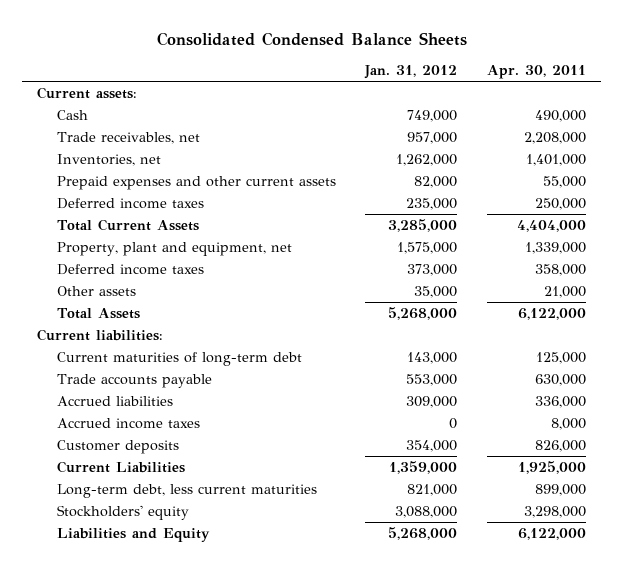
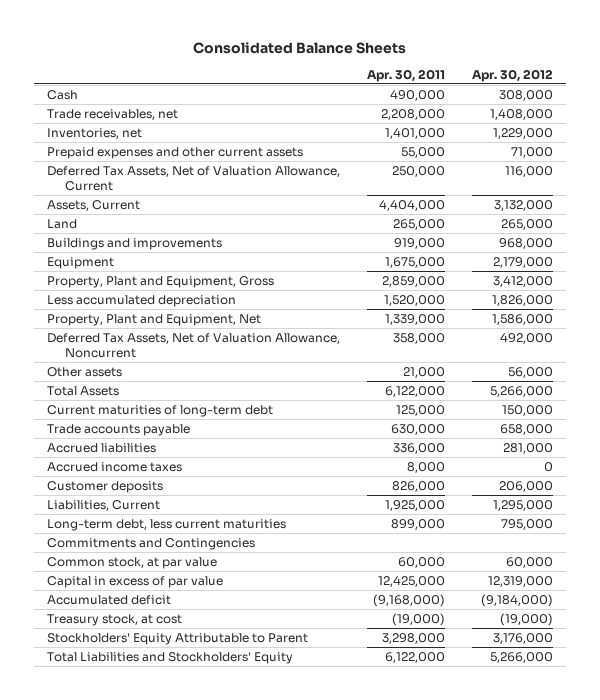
[156,31,467,46] Consolidated Condensed Balance Sheets -> [193,41,407,54] Consolidated Balance Sheets
[364,65,458,80] Jan. 31, 2012 -> none
none -> [471,68,553,82] Apr. 30, 2012
[37,87,138,100] Current assets: -> none
[56,198,204,210] Deferred income taxes -> [47,165,341,191] Deferred Tax Assets, Net of Valuation Allowance, Current
[56,219,199,232] Total Current Assets -> [47,199,141,211] Assets, Current
none -> [47,218,78,229] Land
none -> [47,237,223,250] Buildings and improvements
none -> [47,256,115,269] Equipment
none -> [47,275,275,288] Property, Plant and Equipment, Gross
none -> [47,294,237,307] Less accumulated depreciation
[56,242,292,257] Property, plant and equipment, net -> [47,313,262,326] Property, Plant and Equipment, Net
[56,264,204,276] Deferred income taxes -> [47,332,341,358] Deferred Tax Assets, Net of Valuation Allowance, Noncurrent
[37,329,164,342] Current liabilities: -> none
[56,461,185,474] Current Liabilities -> [47,499,161,511] Liabilities, Current
none -> [47,537,256,550] Commitments and Contingencies
none -> [47,556,218,569] Common stock, at par value
none -> [47,575,224,588] Capital in excess of par value
none -> [47,594,172,605] Accumulated deficit
none -> [47,613,183,626] Treasury stock, at cost
[56,505,189,521] Stockholders' equity -> [47,632,309,645] Stockholders' Equity Attributable to Parent
[56,528,210,543] Liabilities and Equity -> [47,651,294,664] Total Liabilities and Stockholders' Equity

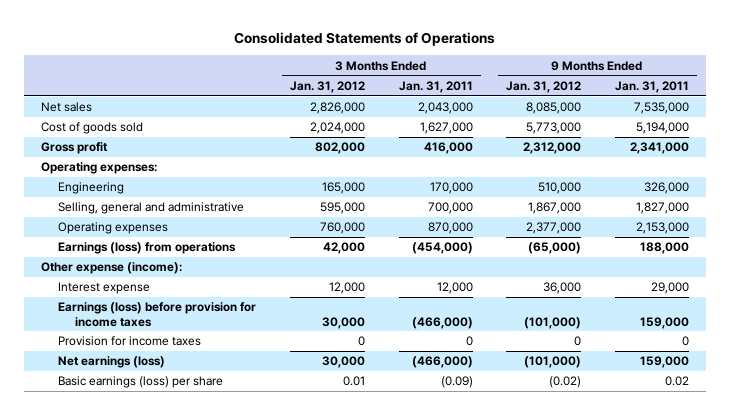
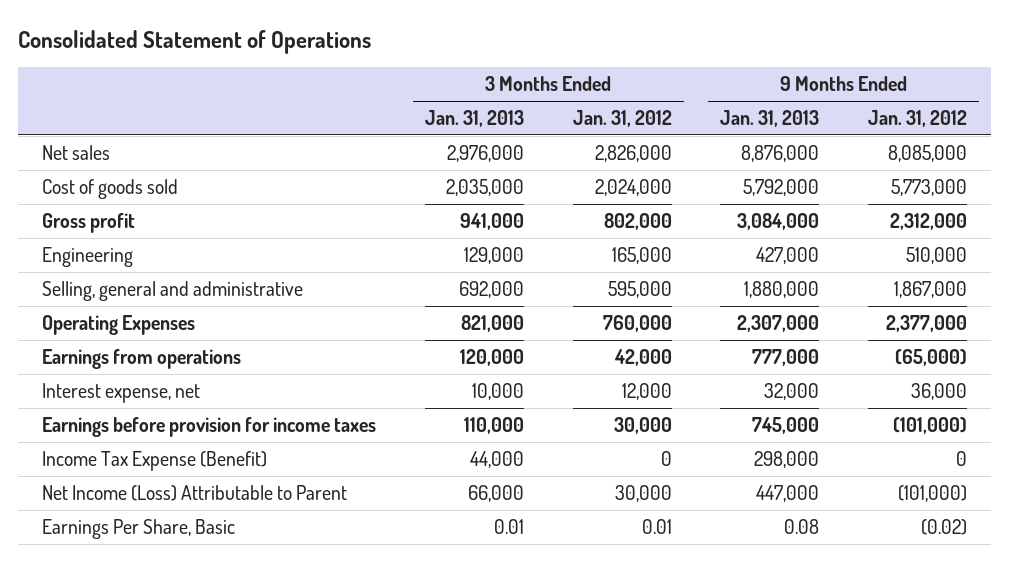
[234,32,496,47] Consolidated Statements of Operations -> [17,30,371,55] Consolidated Statement of Operations
[398,81,473,94] Jan. 31, 2011 -> none
[614,81,689,94] Jan. 31, 2011 -> none
none -> [424,110,524,128] Jan. 31, 2013
none -> [720,110,820,128] Jan. 31, 2013
[41,162,158,175] Operating expenses: -> none
[41,262,183,275] Other expense (income): -> none
[58,222,169,235] Operating expenses -> [42,314,196,335] Operating Expenses
[58,242,237,255] Earnings (loss) from operations -> [42,348,242,369] Earnings from operations
[58,282,151,295] Interest expense -> [42,382,201,403] Interest expense, net
[58,302,257,327] Earnings (loss) before provision for income taxes -> [42,416,377,437] Earnings before provision for income taxes
[58,336,202,347] Provision for income taxes -> [42,450,268,471] Income Tax Expense (Benefit)
[58,356,166,369] Net earnings (loss) -> [42,484,348,501] Net Income (Loss) Attributable to Parent
[58,376,224,389] Basic earnings (loss) per share -> [42,518,236,539] Earnings Per Share, Basic

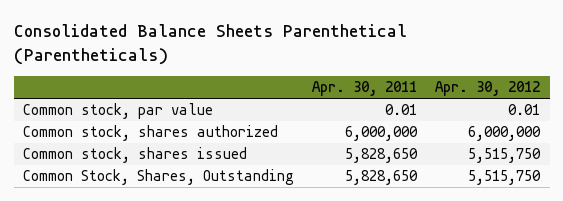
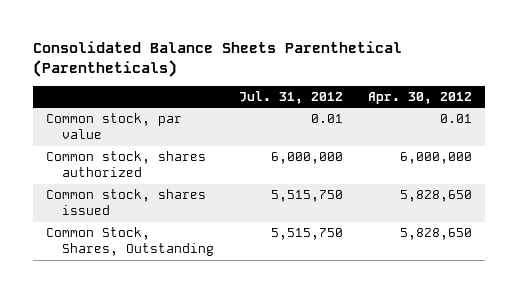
[312,81,418,97] Apr. 30, 2011 -> none
none -> [239,90,344,104] Jul. 31, 2012
[468,148,542,164] 5,515,750 -> [400,190,473,203] 5,828,650
[468,170,542,186] 5,515,750 -> [400,228,473,241] 5,828,650

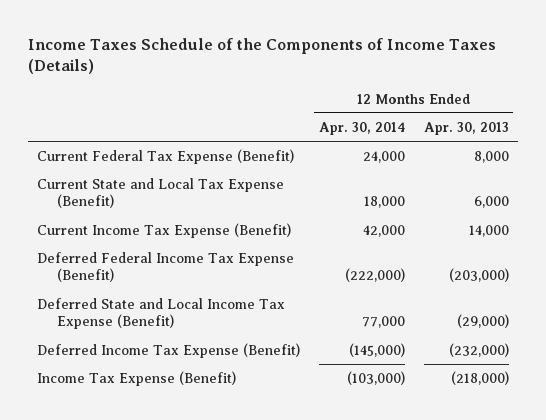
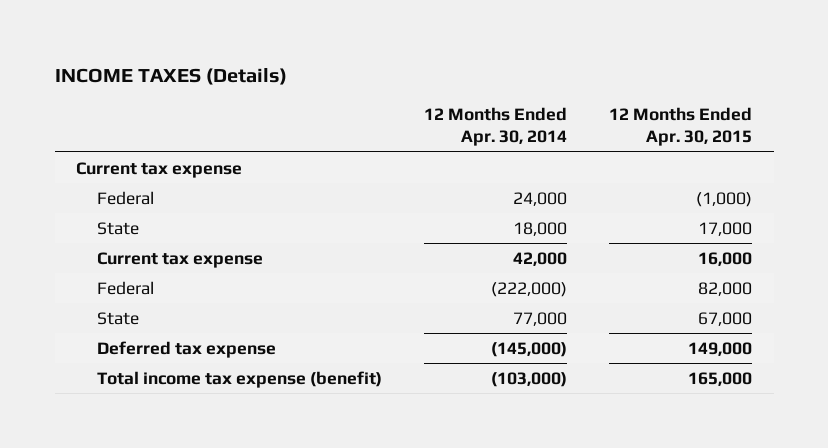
[28,37,497,75] Income Taxes Schedule of the Components of Income Taxes (Details) -> [54,67,287,85] INCOME TAXES (Details)
[423,121,509,135] Apr. 30, 2013 -> none
none -> [609,106,753,147] 12 Months Ended Apr. 30, 2015
none -> [75,161,242,178] Current tax expense
[37,148,295,164] Current Federal Tax Expense (Benefit) -> [96,190,154,205] Federal
[37,177,285,209] Current State and Local Tax Expense (Benefit) -> [96,221,139,235] State
[37,222,292,238] Current Income Tax Expense (Benefit) -> [96,251,263,268] Current tax expense
[37,251,295,283] Deferred Federal Income Tax Expense (Benefit) -> [96,280,154,295] Federal
[37,297,286,330] Deferred State and Local Income Tax Expense (Benefit) -> [96,311,139,325] State
[37,342,301,358] Deferred Income Tax Expense (Benefit) -> [96,340,276,358] Deferred tax expense
[37,370,237,386] Income Tax Expense (Benefit) -> [96,370,382,388] Total income tax expense (benefit)

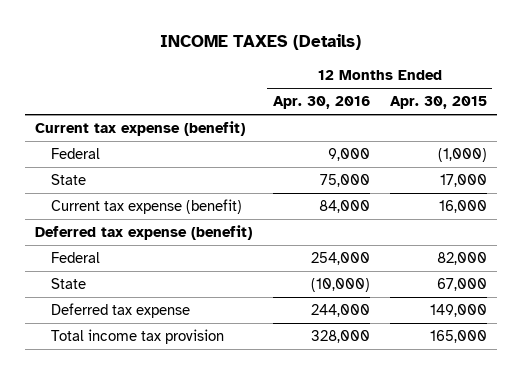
[424,106,568,147] 12 Months Ended Apr. 30, 2014 -> none
none -> [272,96,370,110] Apr. 30, 2016
[75,161,242,178] Current tax expense -> [35,121,246,137] Current tax expense (benefit)
[96,251,263,268] Current tax expense -> [51,199,243,215] Current tax expense (benefit)
none -> [35,225,253,241] Deferred tax expense (benefit)
[96,370,382,388] Total income tax expense (benefit) -> [51,329,225,345] Total income tax provision

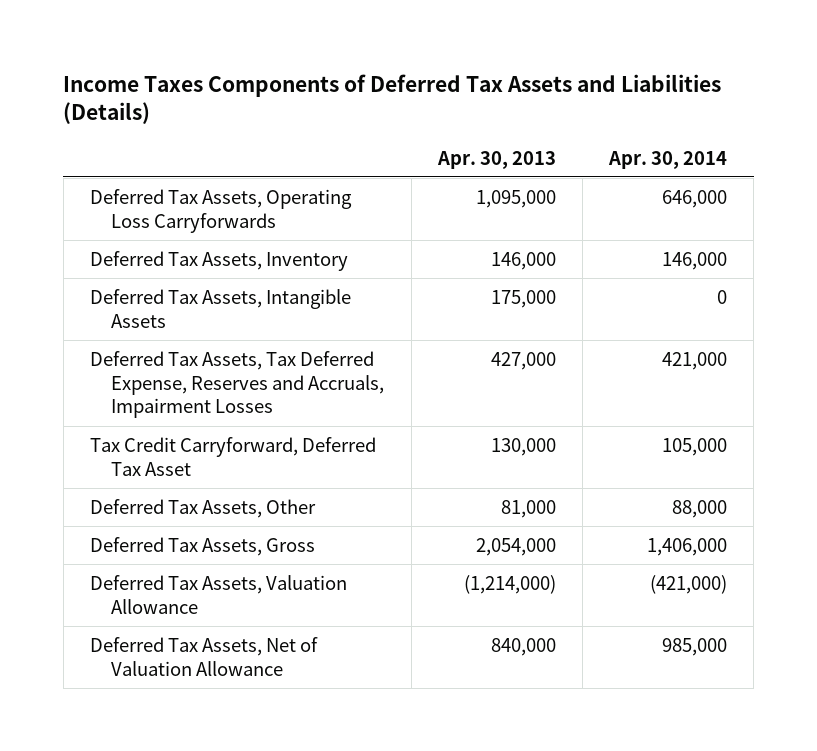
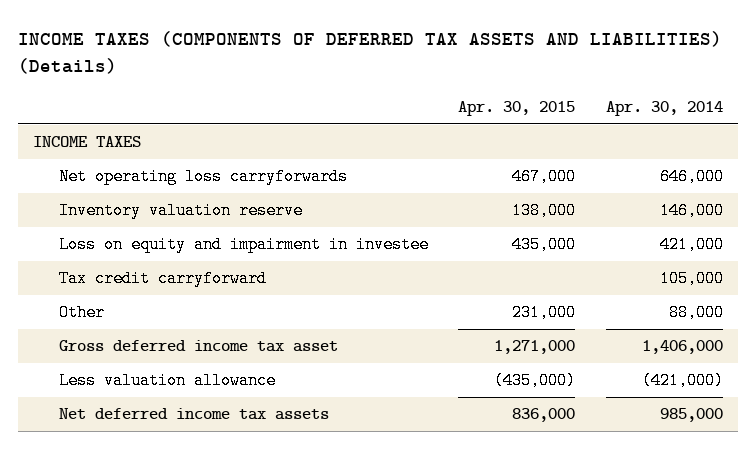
[63,73,722,125] Income Taxes Components of Deferred Tax Assets and Liabilities (Details) -> [17,31,722,75] INCOME TAXES (COMPONENTS OF DEFERRED TAX ASSETS AND LIABILITIES) (Details)
[436,150,556,169] Apr. 30, 2013 -> none
none -> [458,101,576,117] Apr. 30, 2015
[90,288,352,328] Deferred Tax Assets, Intangible Assets -> none
none -> [33,136,142,148] INCOME TAXES
[90,188,353,233] Deferred Tax Assets, Operating Loss Carryforwards -> [58,168,348,186] Net operating loss carryforwards
[90,250,349,271] Deferred Tax Assets, Inventory -> [58,202,303,220] Inventory valuation reserve
[90,350,385,419] Deferred Tax Assets, Tax Deferred Expense, Reserves and Accruals, Impairment Losses -> [58,236,429,254] Loss on equity and impairment in investee
[90,436,377,476] Tax Credit Carryforward, Deferred Tax Asset -> [58,270,267,288] Tax credit carryforward
[90,498,317,518] Deferred Tax Assets, Other -> [58,304,105,322] Other
[90,536,316,556] Deferred Tax Assets, Gross -> [58,340,338,353] Gross deferred income tax asset
[90,574,348,614] Deferred Tax Assets, Valuation Allowance -> [58,372,276,390] Less valuation allowance
[90,636,319,676] Deferred Tax Assets, Net of Valuation Allowance -> [58,408,329,421] Net deferred income tax assets

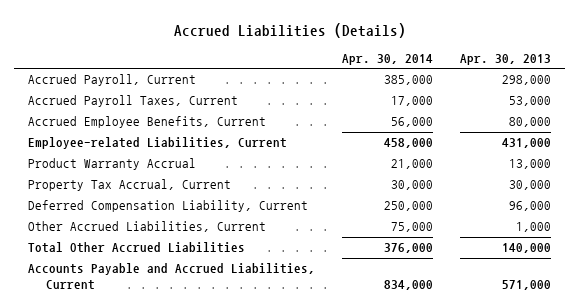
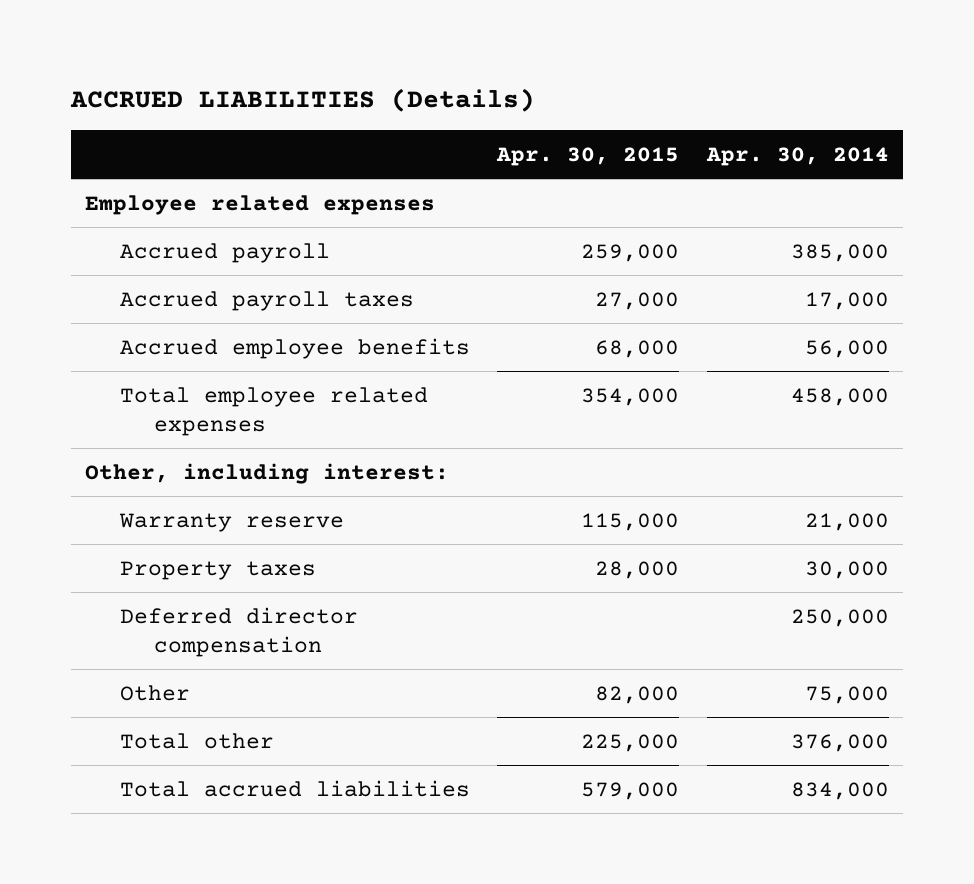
[173,22,406,38] Accrued Liabilities (Details) -> [70,88,536,113] ACCRUED LIABILITIES (Details)
[460,54,552,66] Apr. 30, 2013 -> none
none -> [496,147,680,167] Apr. 30, 2015
[27,158,196,171] Product Warranty Accrual -> none
[27,200,308,213] Deferred Compensation Liability, Current -> none
none -> [85,194,436,215] Employee related expenses
[27,74,196,87] Accrued Payroll, Current -> [119,242,330,263] Accrued payroll
[27,95,238,108] Accrued Payroll Taxes, Current -> [119,290,414,311] Accrued payroll taxes
[27,116,266,129] Accrued Employee Benefits, Current -> [119,337,470,359] Accrued employee benefits
[27,137,287,150] Employee-related Liabilities, Current -> [119,386,428,436] Total employee related expenses
none -> [85,462,450,484] Other, including interest:
none -> [118,512,344,532] Warranty reserve
[27,179,231,192] Property Tax Accrual, Current -> [119,560,316,580] Property taxes
none -> [119,606,358,657] Deferred director compensation
[27,221,266,233] Other Accrued Liabilities, Current -> [119,684,190,701] Other
[27,242,245,254] Total Other Accrued Liabilities -> [119,732,274,749] Total other
[27,263,315,290] Accounts Payable and Accrued Liabilities, Current -> [119,779,470,797] Total accrued liabilities

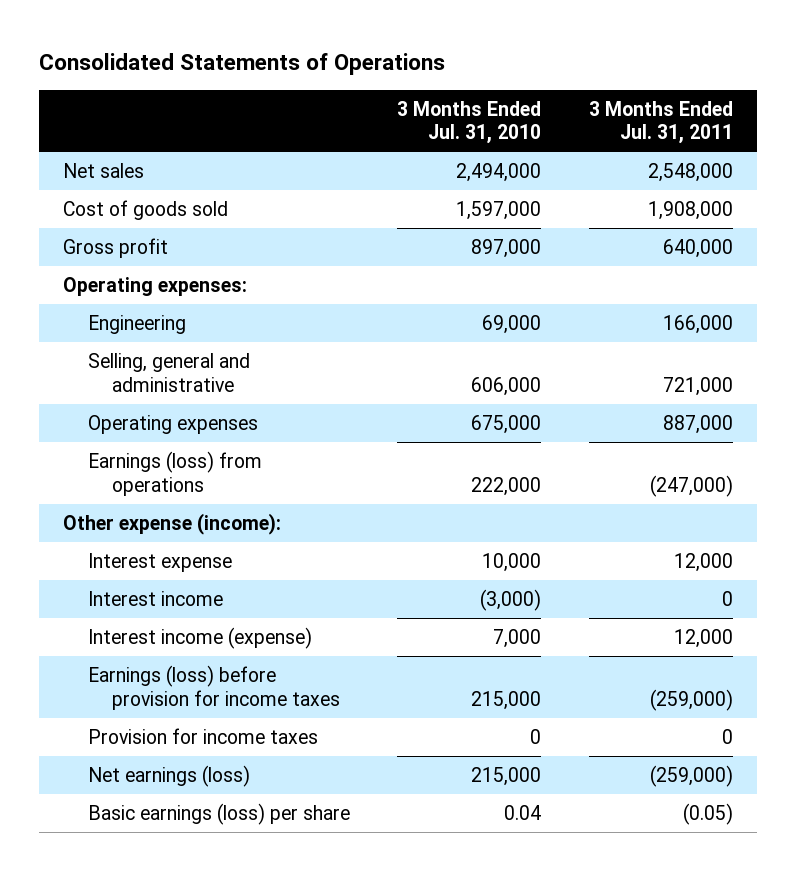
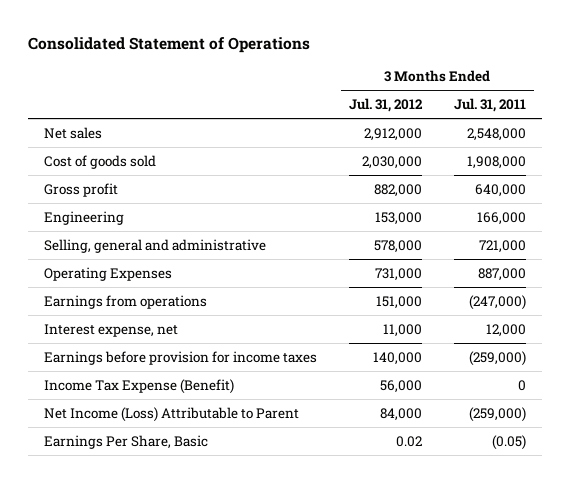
[39,52,446,75] Consolidated Statements of Operations -> [28,37,311,54] Consolidated Statement of Operations
[397,100,542,145] 3 Months Ended Jul. 31, 2010 -> none
none -> [348,98,423,113] Jul. 31, 2012
[63,277,248,297] Operating expenses: -> none
[63,513,282,536] Other expense (income): -> none
[87,591,223,607] Interest income -> none
[87,627,312,650] Interest income (expense) -> none
[87,415,258,435] Operating expenses -> [44,266,173,281] Operating Expenses
[87,451,262,496] Earnings (loss) from operations -> [44,294,208,309] Earnings from operations
[87,553,232,573] Interest expense -> [44,323,179,337] Interest expense, net
[87,665,341,710] Earnings (loss) before provision for income taxes -> [44,350,318,365] Earnings before provision for income taxes
[87,728,318,745] Provision for income taxes -> [44,378,235,394] Income Tax Expense (Benefit)
[87,765,250,788] Net earnings (loss) -> [44,406,300,422] Net Income (Loss) Attributable to Parent
[87,803,350,826] Basic earnings (loss) per share -> [44,434,209,449] Earnings Per Share, Basic

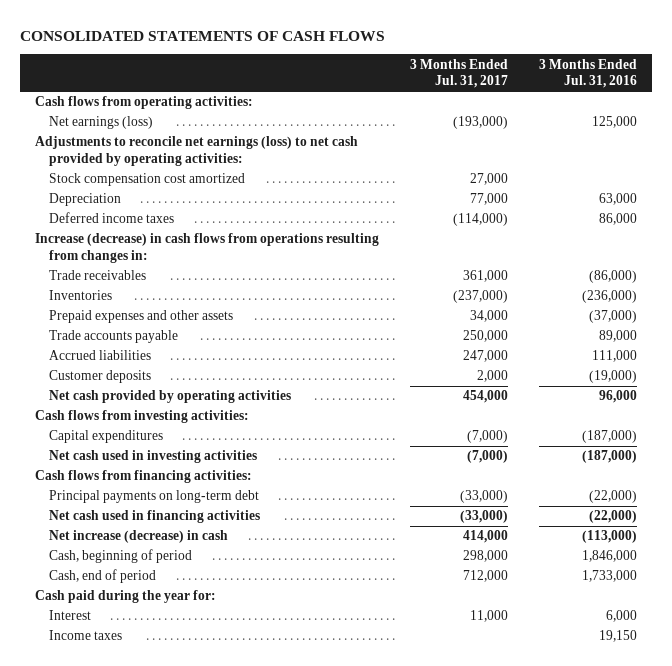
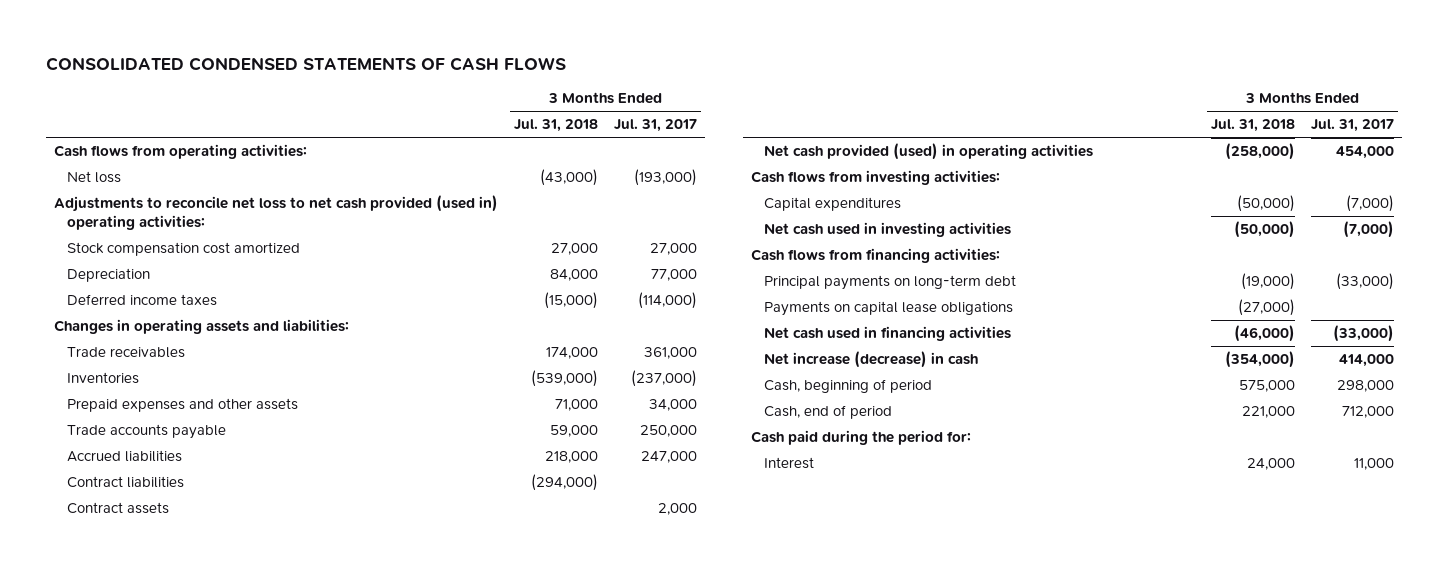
[19,30,385,41] CONSOLIDATED STATEMENTS OF CASH FLOWS -> [46,56,567,71] CONSOLIDATED CONDENSED STATEMENTS OF CASH FLOWS
[538,58,637,89] 3 Months Ended Jul. 31, 2016 -> none
none -> [514,119,599,133] Jul. 31, 2018
[49,116,154,130] Net earnings (loss) -> [67,171,122,184] Net loss
[35,136,359,167] Adjustments to reconcile net earnings (loss) to net cash provided by operating activities: -> [54,195,499,231] Adjustments to reconcile net loss to net cash provided (used in) operating activities:
[35,233,380,264] Increase (decrease) in cash flows from operations resulting from changes in: -> [54,319,350,335] Changes in operating assets and liabilities:
[49,370,152,384] Customer deposits -> none
none -> [67,476,185,489] Contract liabilities
none -> [67,502,170,515] Contract assets
[49,390,292,404] Net cash provided by operating activities -> [764,143,1094,161] Net cash provided (used) in operating activities
none -> [764,301,1014,317] Payments on capital lease obligations
[35,590,217,604] Cash paid during the year for: -> [751,430,972,446] Cash paid during the period for:
[49,630,123,641] Income taxes -> none

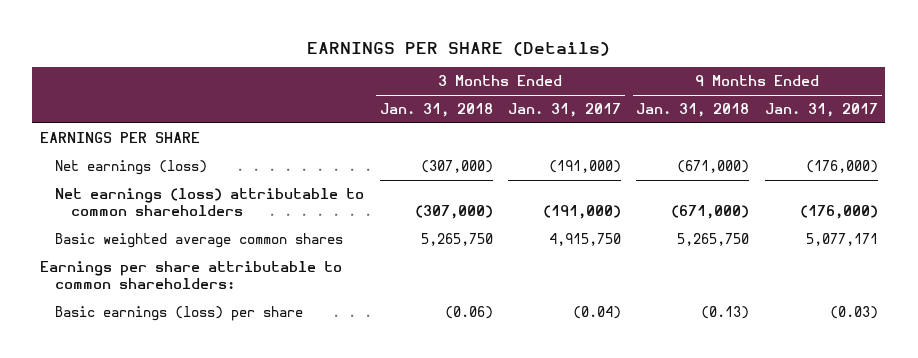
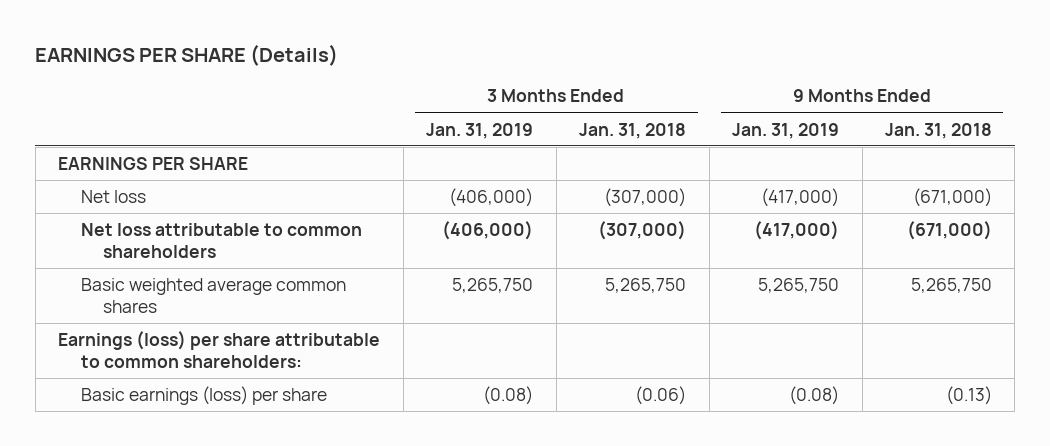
[508,103,622,118] Jan. 31, 2017 -> none
[764,103,878,118] Jan. 31, 2017 -> none
none -> [426,122,534,139] Jan. 31, 2019
none -> [732,122,840,139] Jan. 31, 2019
[55,160,208,176] Net earnings (loss) -> [80,189,146,203] Net loss
[55,188,365,217] Net earnings (loss) attributable to common shareholders -> [80,222,362,258] Net loss attributable to common shareholders
[39,261,342,290] Earnings per share attributable to common shareholders: -> [58,330,381,368] Earnings (loss) per share attributable to common shareholders:

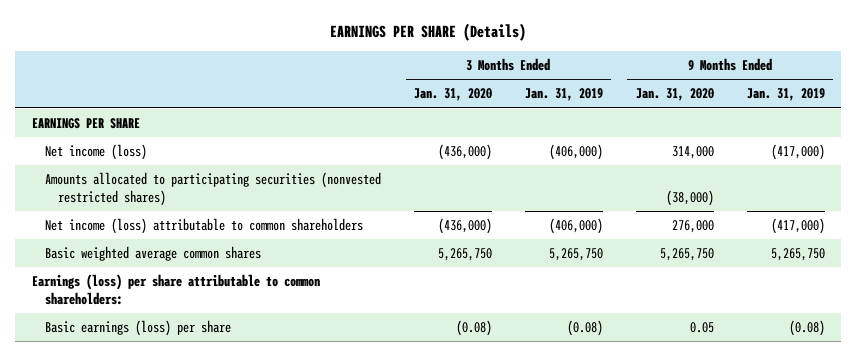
[579,122,687,139] Jan. 31, 2018 -> none
[884,122,992,139] Jan. 31, 2018 -> none
none -> [413,88,492,102] Jan. 31, 2020
none -> [635,88,714,102] Jan. 31, 2020
[80,189,146,203] Net loss -> [44,144,147,161] Net income (loss)
none -> [44,172,381,207] Amounts allocated to participating securities (nonvested restricted shares)
[80,222,362,258] Net loss attributable to common shareholders -> [44,218,363,235] Net income (loss) attributable to common shareholders

